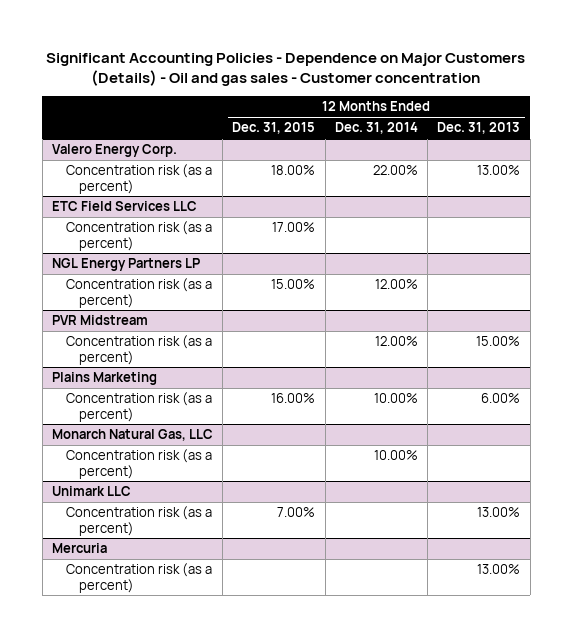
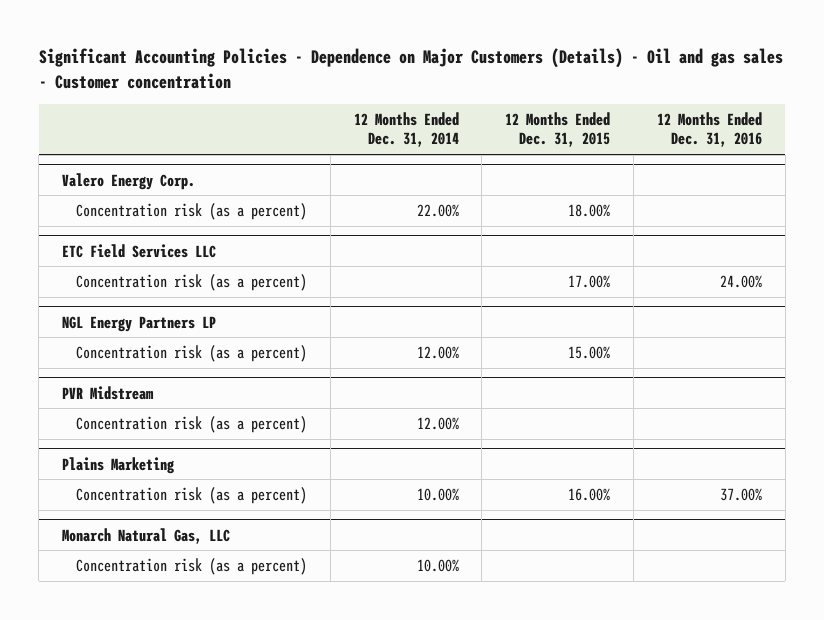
[437,122,521,135] Dec. 31, 2013 -> none
none -> [657,111,763,148] 12 Months Ended Dec. 31, 2016
[51,486,131,497] Unimark LLC -> none
[65,506,212,536] Concentration risk (as a percent) -> none
[51,543,107,554] Mercuria -> none
[65,563,212,593] Concentration risk (as a percent) -> none

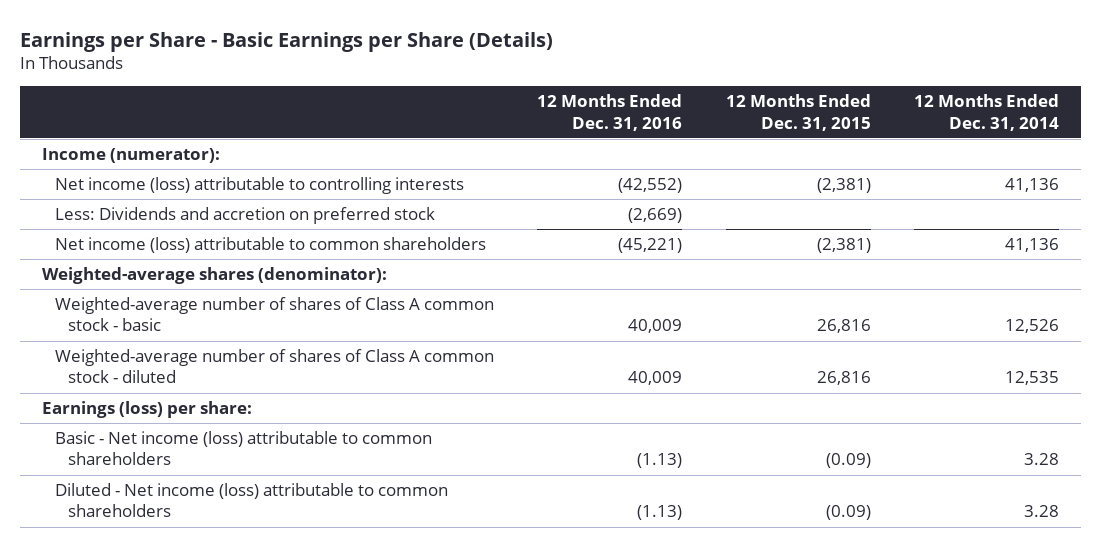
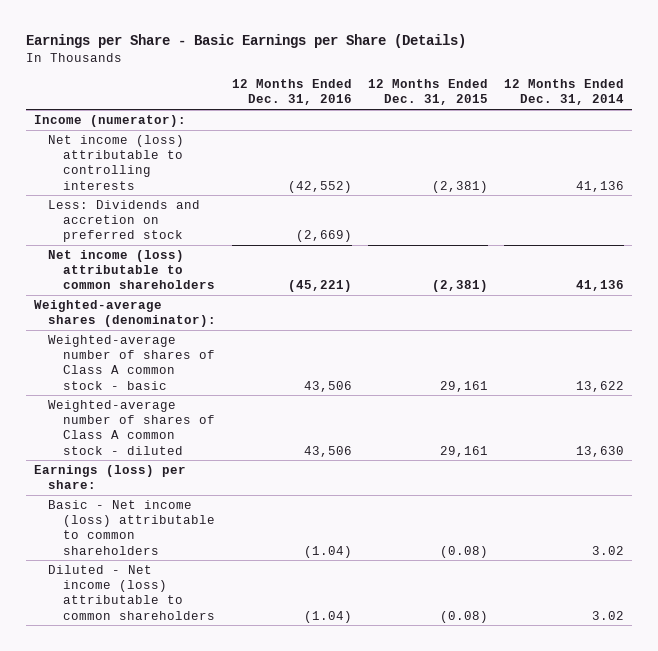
[628,319,683,334] 40,009 -> [304,380,353,392] 43,506
[816,319,871,334] 26,816 -> [440,380,489,392] 29,161
[1005,319,1060,334] 12,526 -> [575,380,624,392] 13,622
[628,371,683,386] 40,009 -> [304,445,353,457] 43,506
[816,371,871,386] 26,816 -> [440,445,489,457] 29,161
[1005,371,1060,386] 12,535 -> [575,445,624,457] 13,630
[637,453,683,469] (1.13) -> [304,545,353,558] (1.04)
[825,453,871,469] (0.09) -> [440,545,489,558] (0.08)
[1024,453,1060,466] 3.28 -> [591,545,624,555] 3.02
[637,505,683,521] (1.13) -> [304,610,353,623] (1.04)
[825,505,871,521] (0.09) -> [440,610,489,623] (0.08)
[1024,505,1060,518] 3.28 -> [591,610,624,620] 3.02

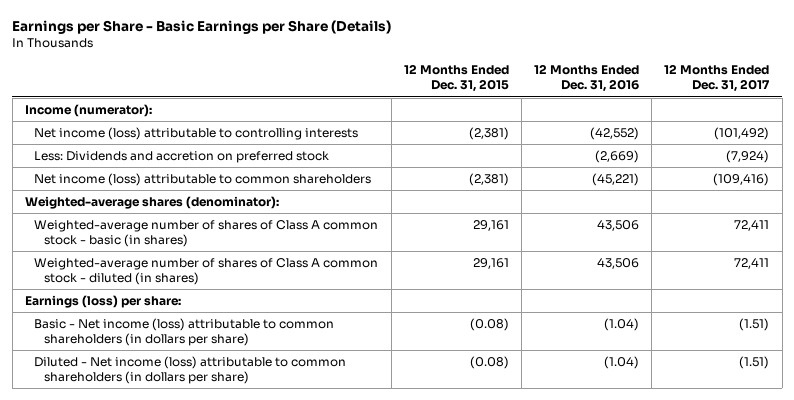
[503,79,624,106] 12 Months Ended Dec. 31, 2014 -> none
none -> [664,64,771,93] 12 Months Ended Dec. 31, 2017
[48,334,215,390] Weighted-average number of shares of Class A common stock - basic -> [34,219,379,247] Weighted-average number of shares of Class A common stock - basic (in shares)
[48,399,215,455] Weighted-average number of shares of Class A common stock - diluted -> [34,257,379,285] Weighted-average number of shares of Class A common stock - diluted (in shares)
[48,499,215,555] Basic - Net income (loss) attributable to common shareholders -> [34,317,335,346] Basic - Net income (loss) attributable to common shareholders (in dollars per share)
[48,564,215,620] Diluted - Net income (loss) attributable to common shareholders -> [34,355,347,384] Diluted - Net income (loss) attributable to common shareholders (in dollars per share)

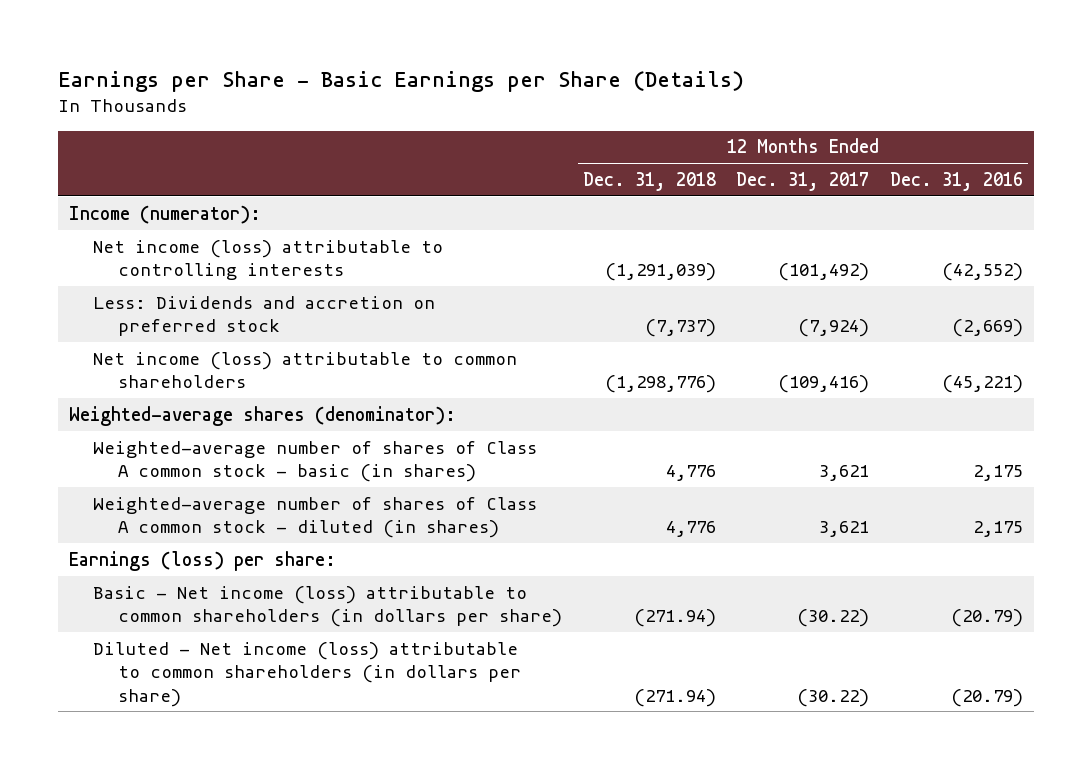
[403,64,509,93] 12 Months Ended Dec. 31, 2015 -> none
none -> [582,171,716,191] Dec. 31, 2018
[597,219,640,231] 43,506 -> [973,465,1024,482] 2,175
[734,219,770,231] 72,411 -> [819,465,870,482] 3,621
[597,257,640,269] 43,506 -> [973,521,1024,538] 2,175
[734,257,770,269] 72,411 -> [819,521,870,538] 3,621
[604,317,640,331] (1.04) -> [951,609,1024,628] (20.79)
[739,317,770,331] (1.51) -> [797,609,870,628] (30.22)
[604,355,640,369] (1.04) -> [951,688,1024,707] (20.79)
[739,355,770,369] (1.51) -> [797,688,870,707] (30.22)

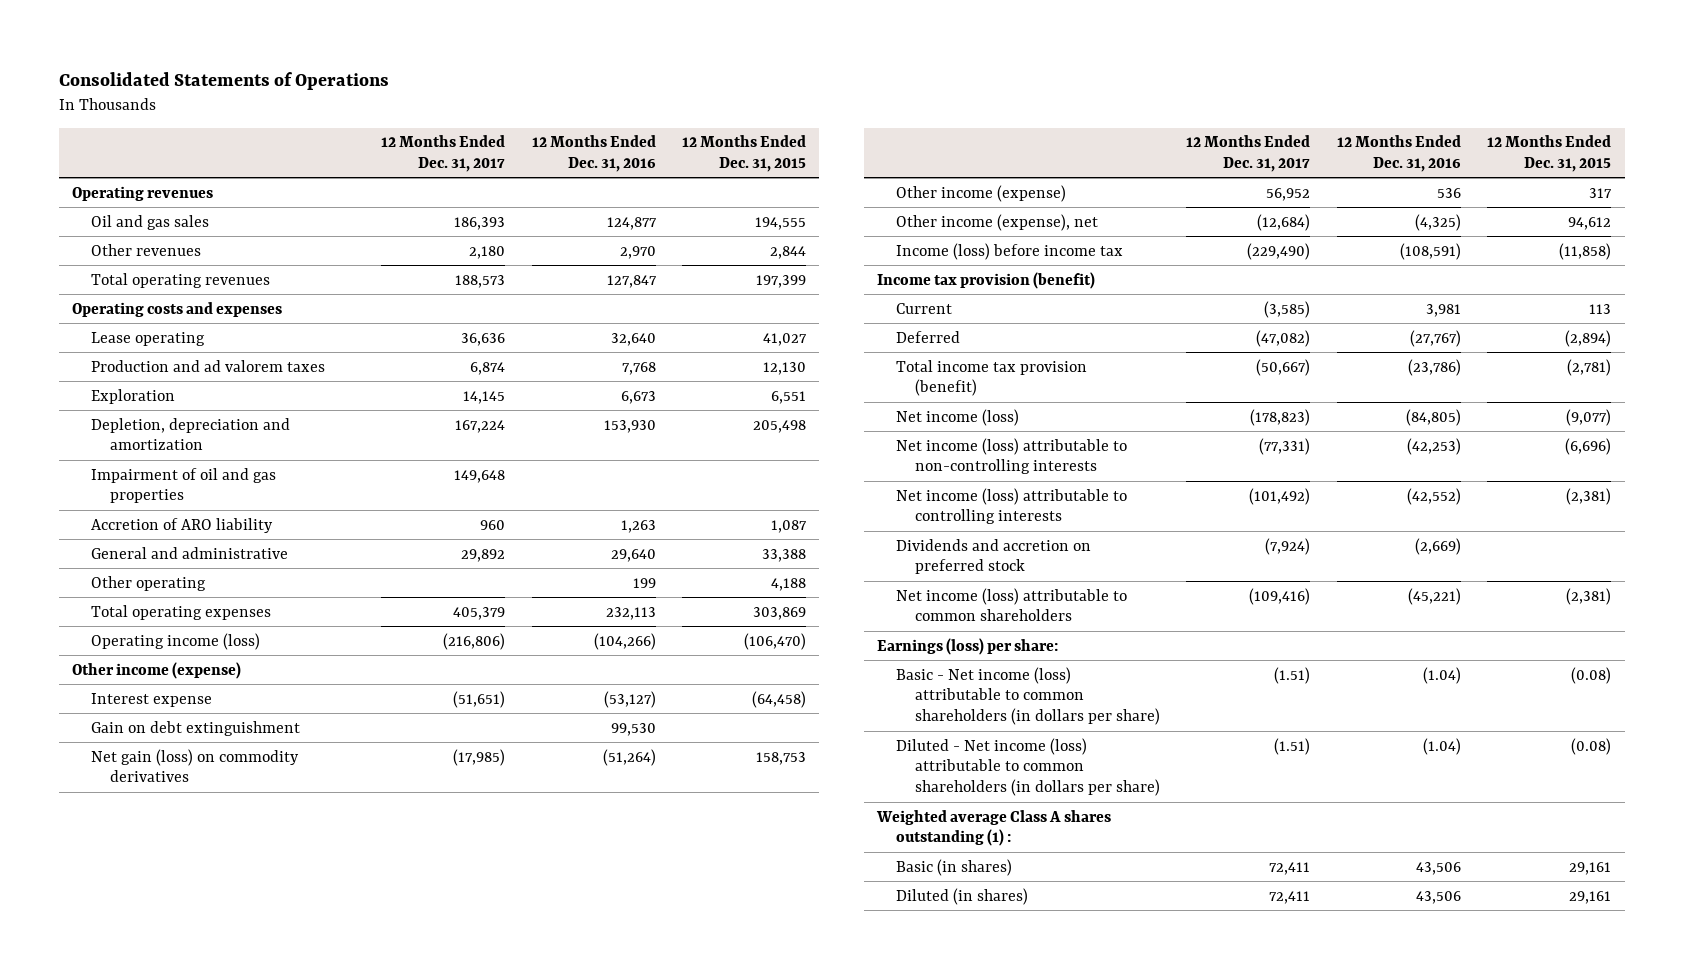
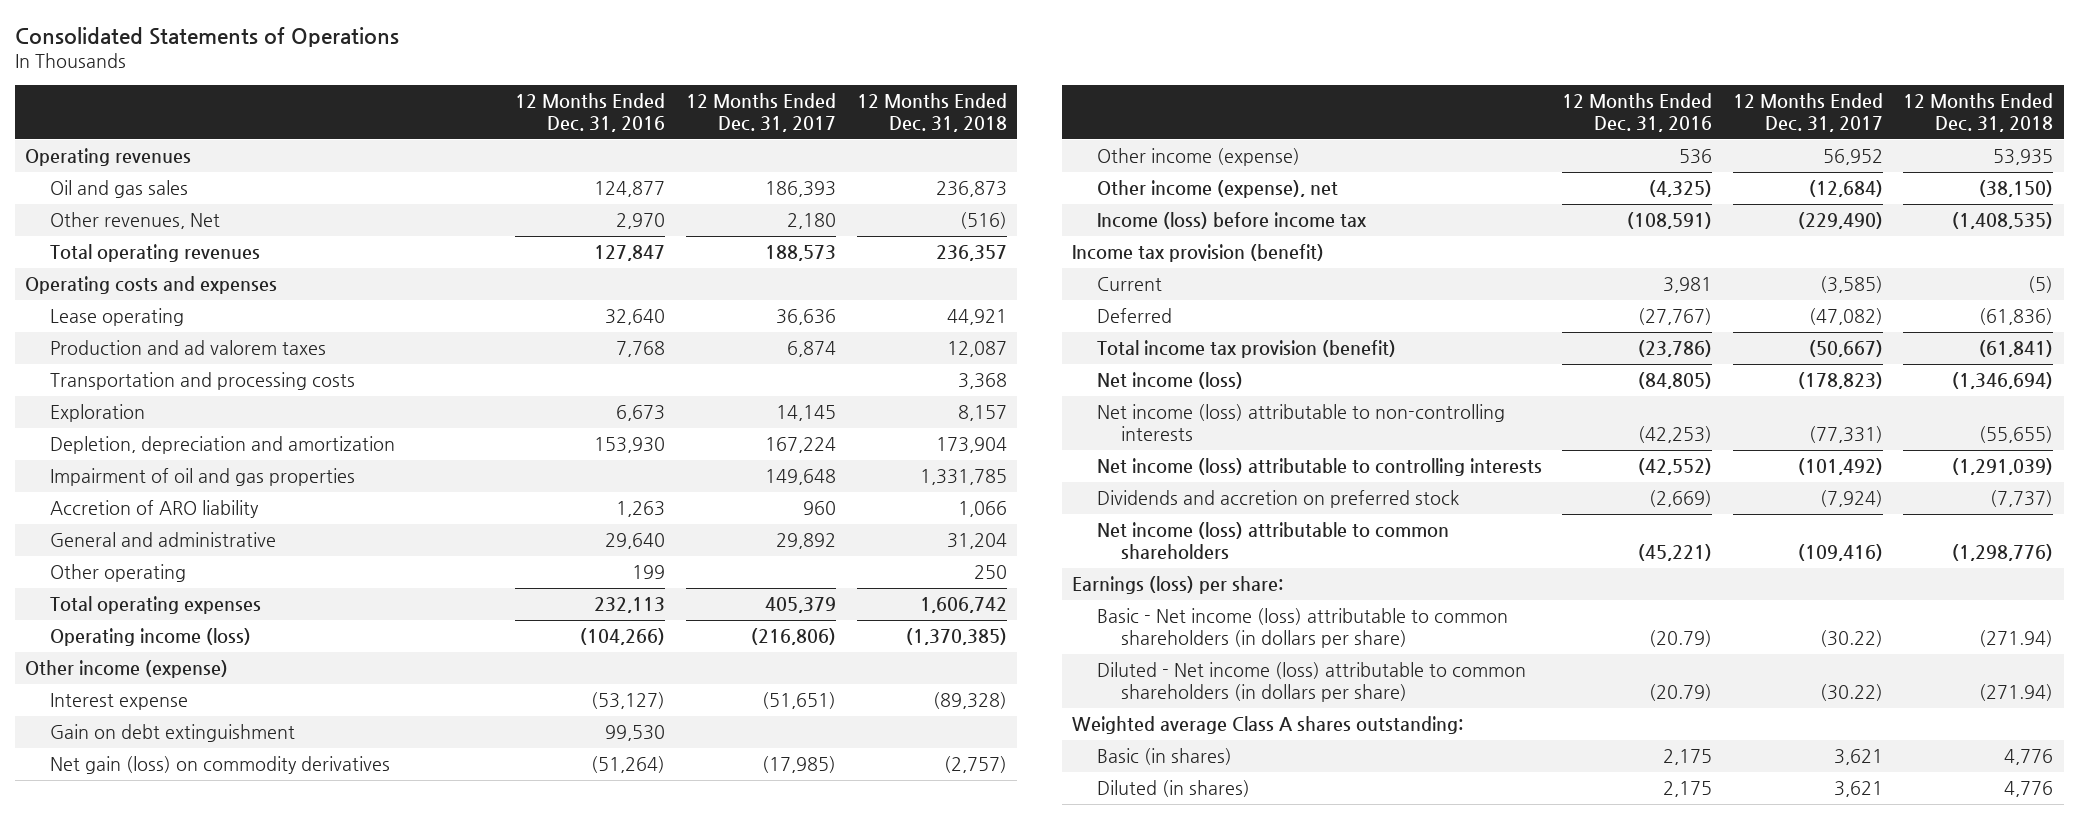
[682,135,807,173] 12 Months Ended Dec. 31, 2015 -> none
none -> [856,93,1007,133] 12 Months Ended Dec. 31, 2018
[90,243,201,256] Other revenues -> [49,212,220,230] Other revenues, Net
none -> [49,372,355,391] Transportation and processing costs
[1274,666,1311,684] (1.51) -> [1819,630,1883,648] (30.22)
[1422,666,1461,684] (1.04) -> [1649,630,1713,648] (20.79)
[1274,737,1311,755] (1.51) -> [1819,684,1883,702] (30.22)
[1422,737,1461,755] (1.04) -> [1649,684,1713,702] (20.79)
[875,809,1111,847] Weighted average Class A shares outstanding (1) : -> [1071,716,1463,735] Weighted average Class A shares outstanding:
[1269,861,1311,875] 72,411 -> [1833,749,1883,766] 3,621
[1415,861,1461,875] 43,506 -> [1663,749,1713,766] 2,175
[1269,890,1311,904] 72,411 -> [1833,781,1883,798] 3,621
[1415,890,1461,904] 43,506 -> [1663,781,1713,798] 2,175

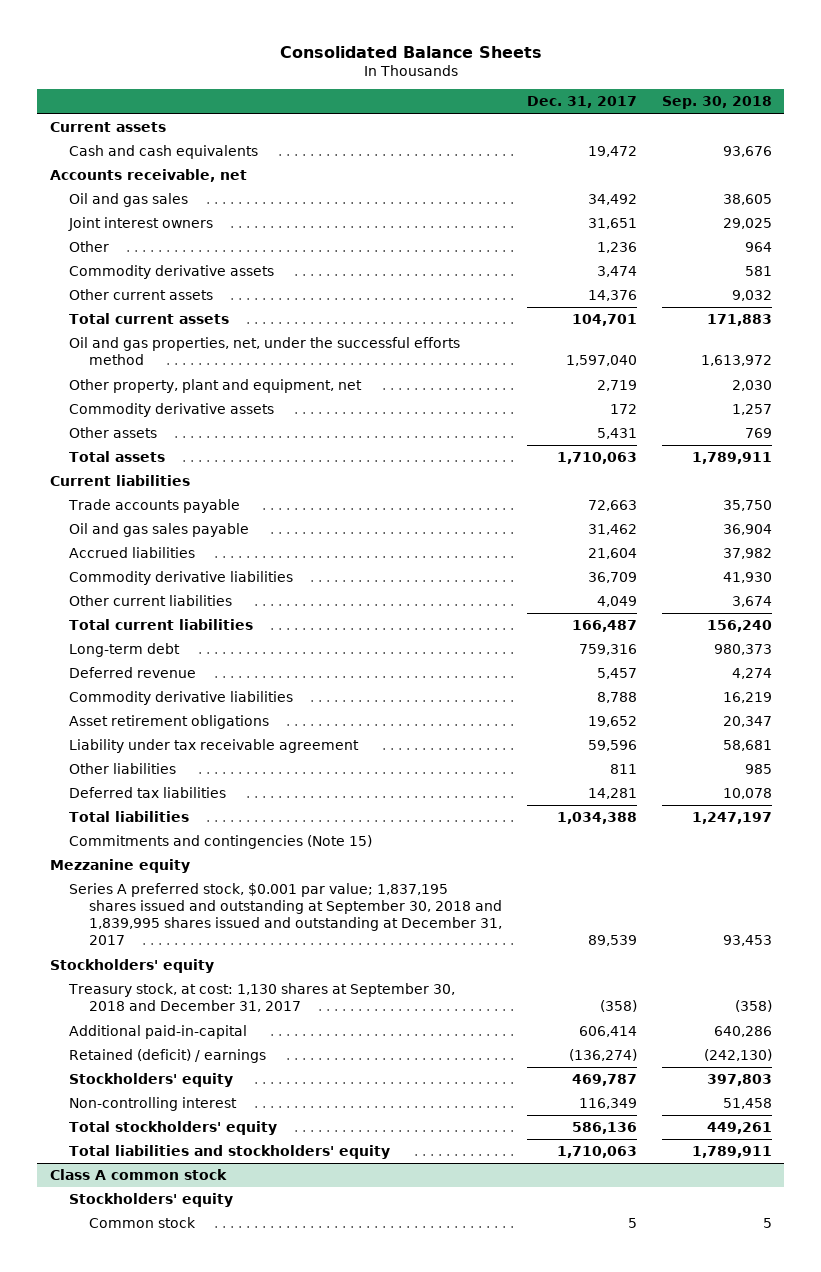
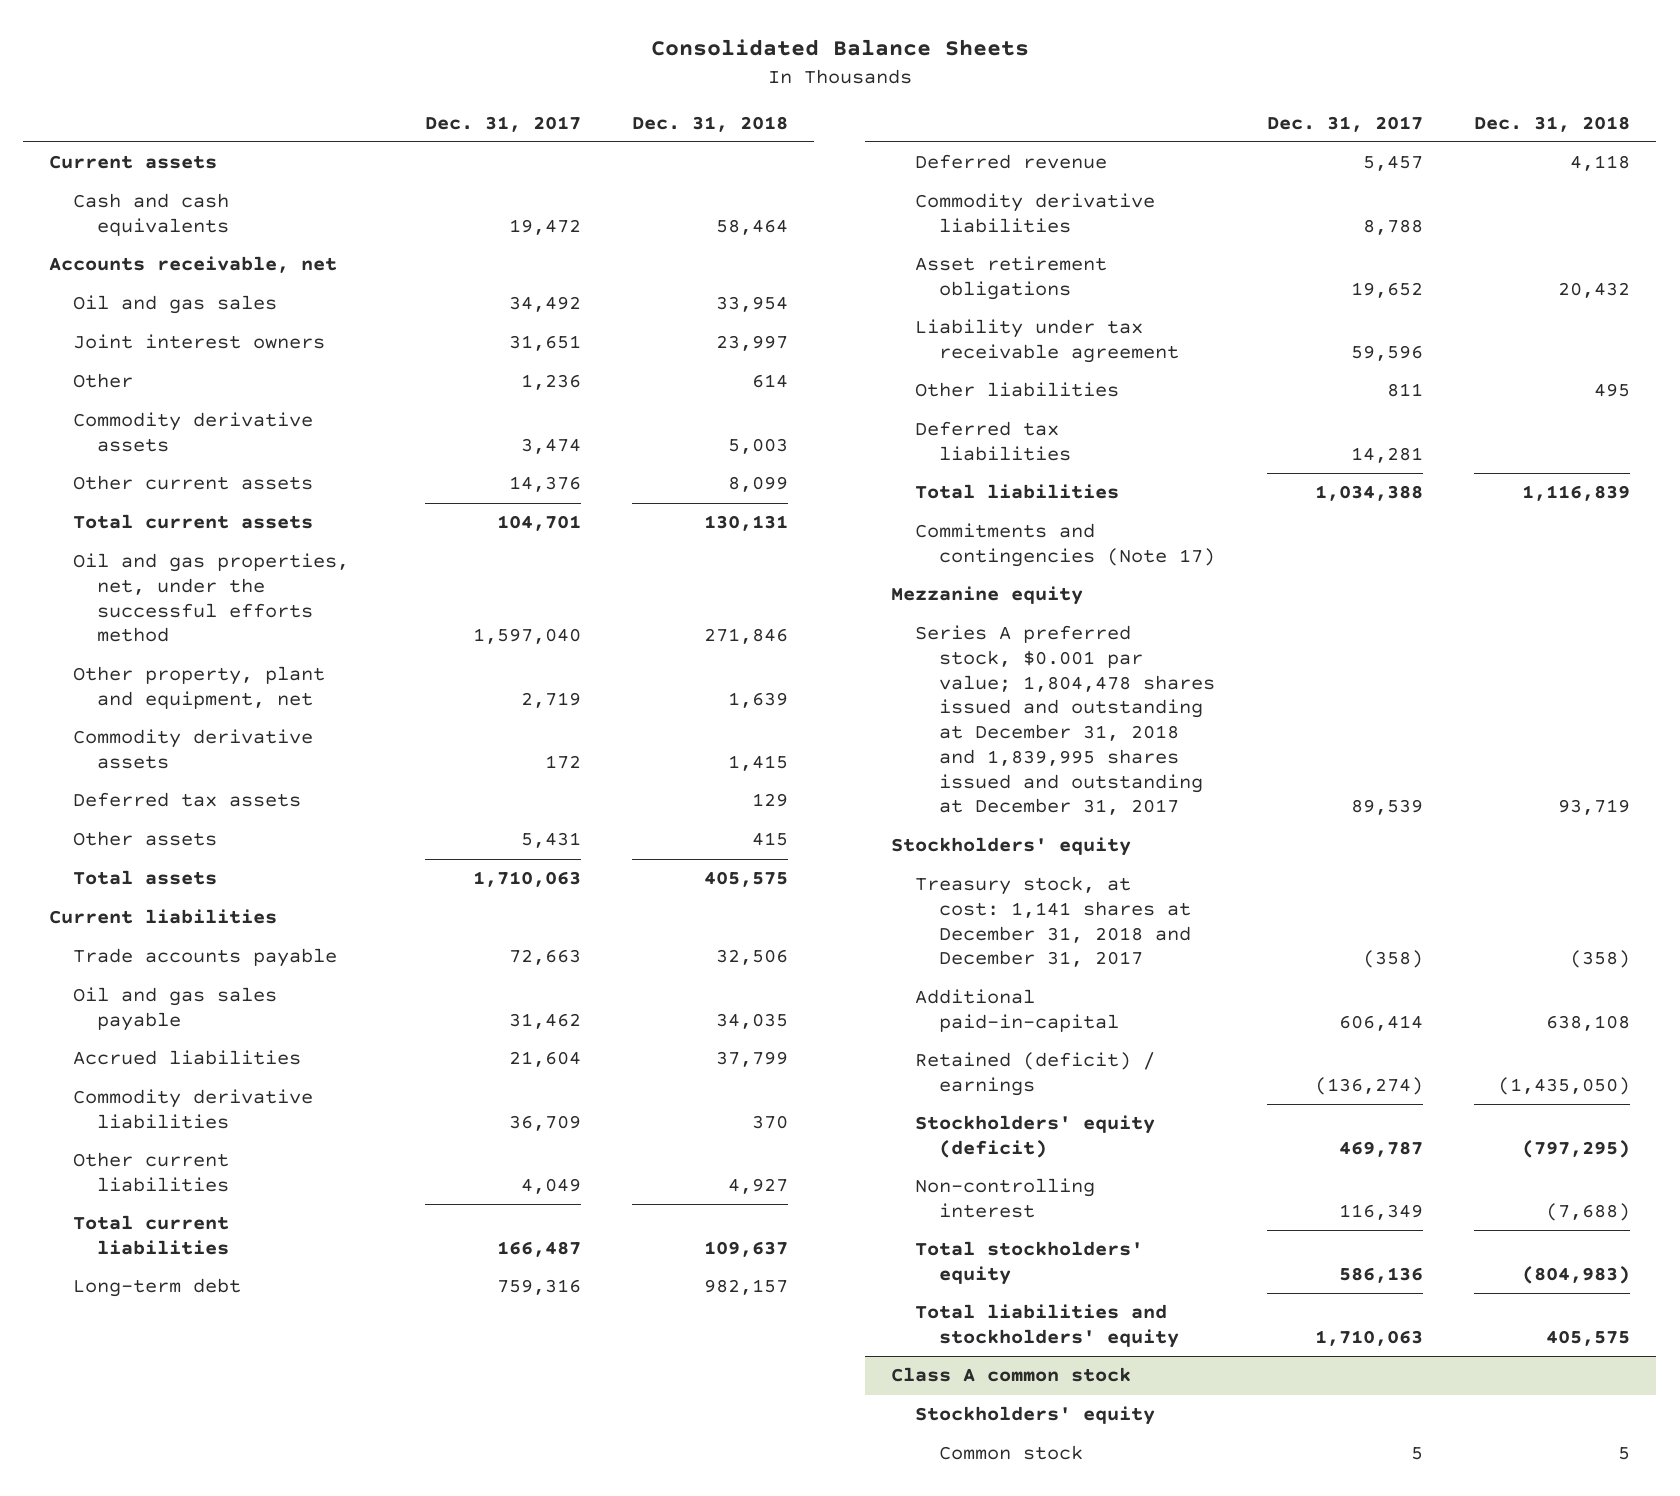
[661,96,772,110] Sep. 30, 2018 -> none
none -> [632,115,789,132] Dec. 31, 2018
none -> [73,792,302,808] Deferred tax assets
[69,835,373,850] Commitments and contingencies (Note 15) -> [915,523,1216,568] Commitments and contingencies (Note 17)
[69,883,502,946] Series A preferred stock, $0.001 par value; 1,837,195 shares issued and outstanding at September 30, 2018 and 1,839,995 shares issued and outstanding at December 31, 2017 -> [915,625,1216,816] Series A preferred stock, $0.001 par value; 1,804,478 shares issued and outstanding at December 31, 2018 and 1,839,995 shares issued and outstanding at December 31, 2017
[68,983,456,1013] Treasury stock, at cost: 1,130 shares at September 30, 2018 and December 31, 2017 -> [915,876,1192,968] Treasury stock, at cost: 1,141 shares at December 31, 2018 and December 31, 2017
[69,1073,234,1088] Stockholders' equity -> [915,1115,1156,1159] Stockholders' equity (deficit)

